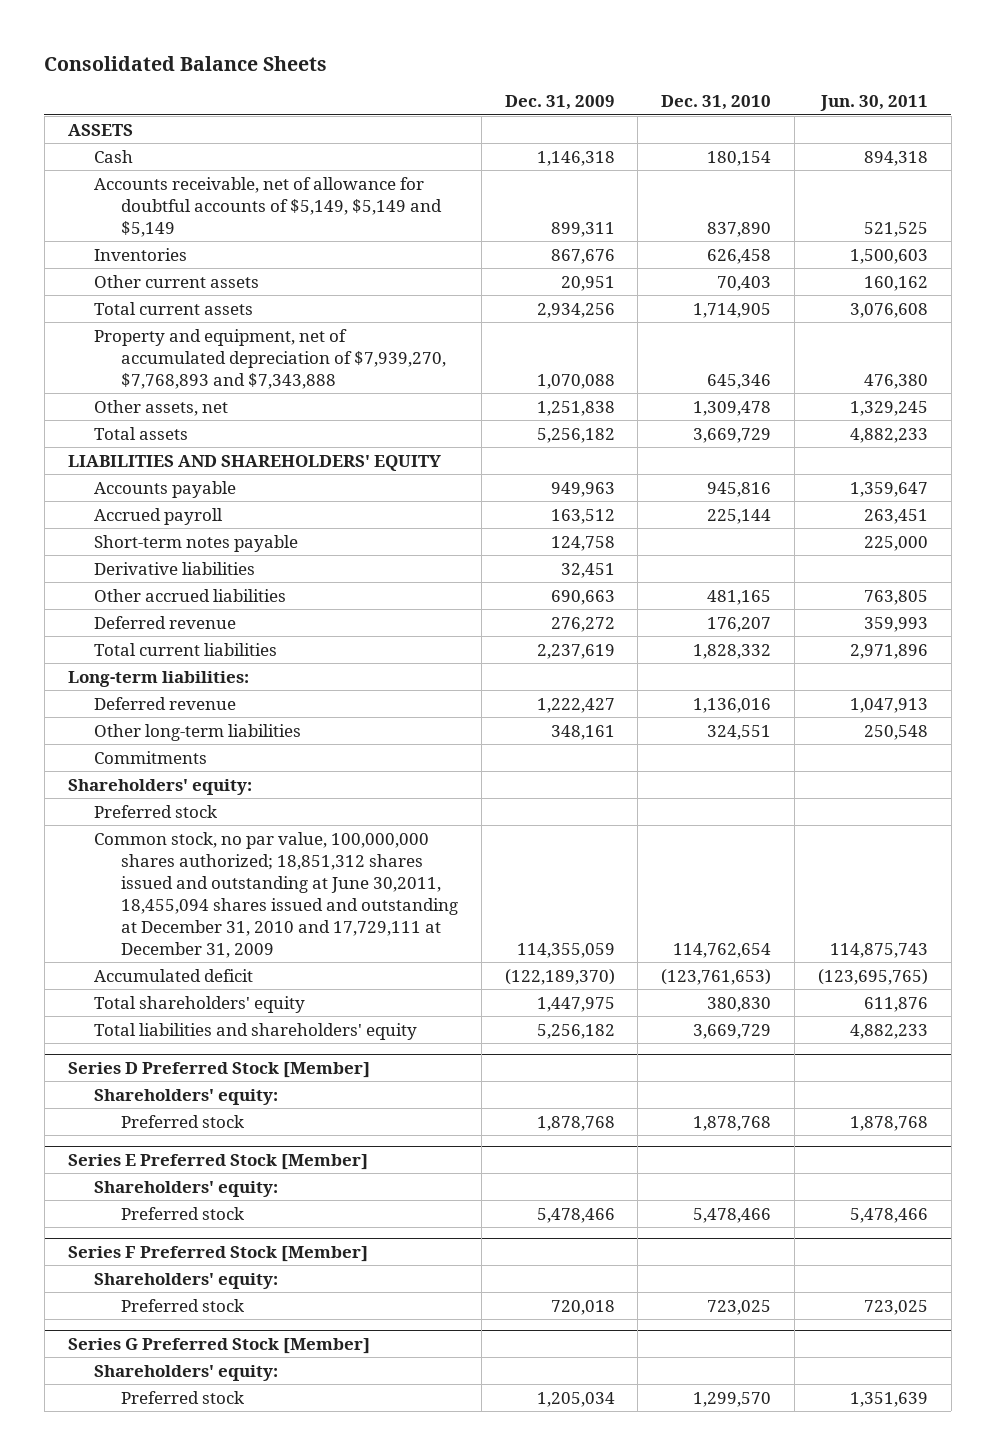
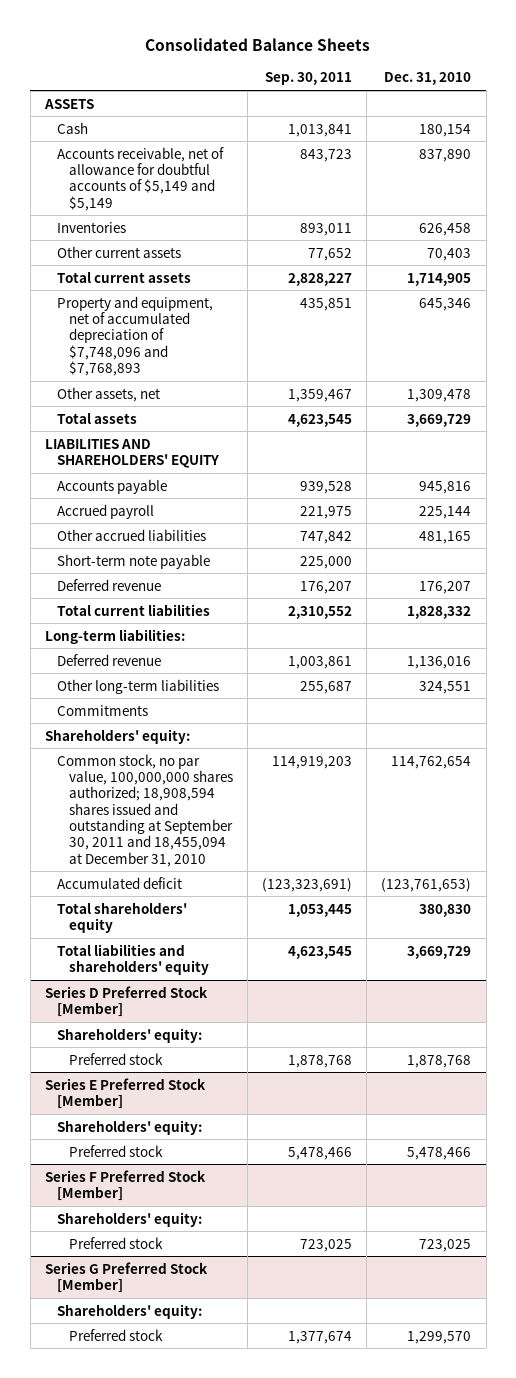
[504,95,615,111] Dec. 31, 2009 -> none
[820,95,929,112] Jun. 30, 2011 -> none
none -> [265,72,353,86] Sep. 30, 2011
[94,176,442,237] Accounts receivable, net of allowance for doubtful accounts of $5,149, $5,149 and $5,149 -> [56,146,224,211] Accounts receivable, net of allowance for doubtful accounts of $5,149 and $5,149
[94,328,446,389] Property and equipment, net of accumulated depreciation of $7,939,270, $7,768,893 and $7,343,888 -> [56,295,213,376] Property and equipment, net of accumulated depreciation of $7,748,096 and $7,768,893
[94,534,299,552] Short-term notes payable -> none
[94,561,256,575] Derivative liabilities -> none
none -> [56,553,210,569] Short-term note payable
[94,804,218,818] Preferred stock -> none
[94,831,458,958] Common stock, no par value, 100,000,000 shares authorized; 18,851,312 shares issued and outstanding at June 30,2011, 18,455,094 shares issued and outstanding at December 31, 2010 and 17,729,111 at December 31, 2009 -> [56,753,233,867] Common stock, no par value, 100,000,000 shares authorized; 18,908,594 shares issued and outstanding at September 30, 2011 and 18,455,094 at December 31, 2010

